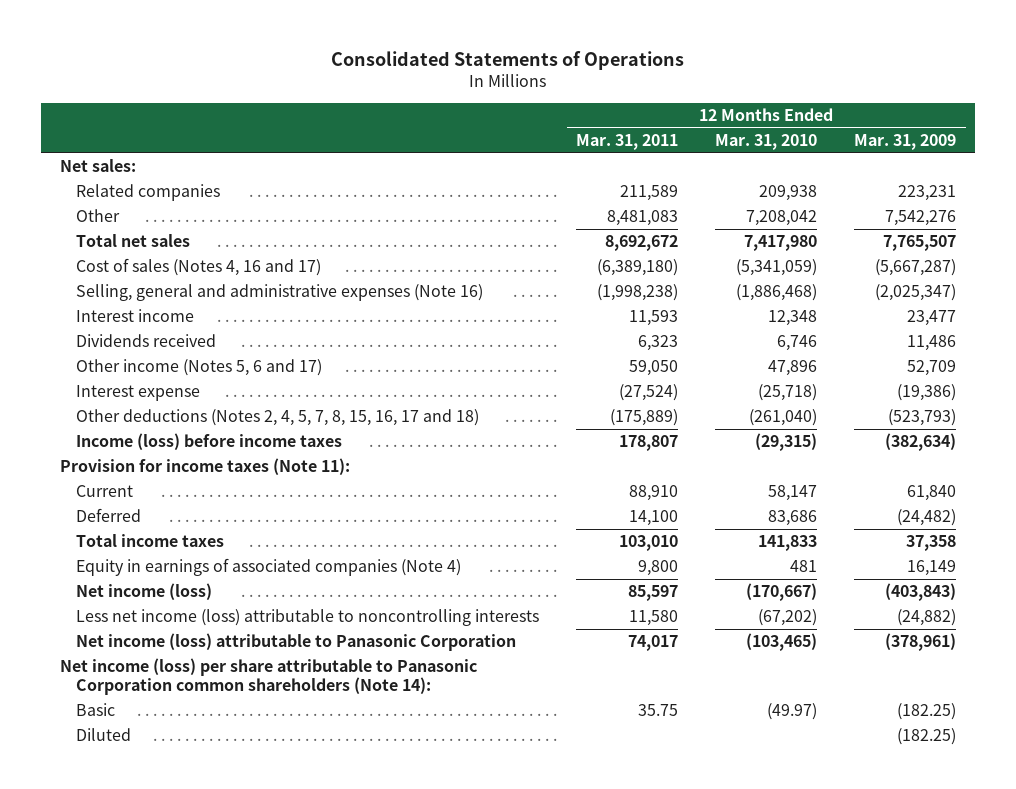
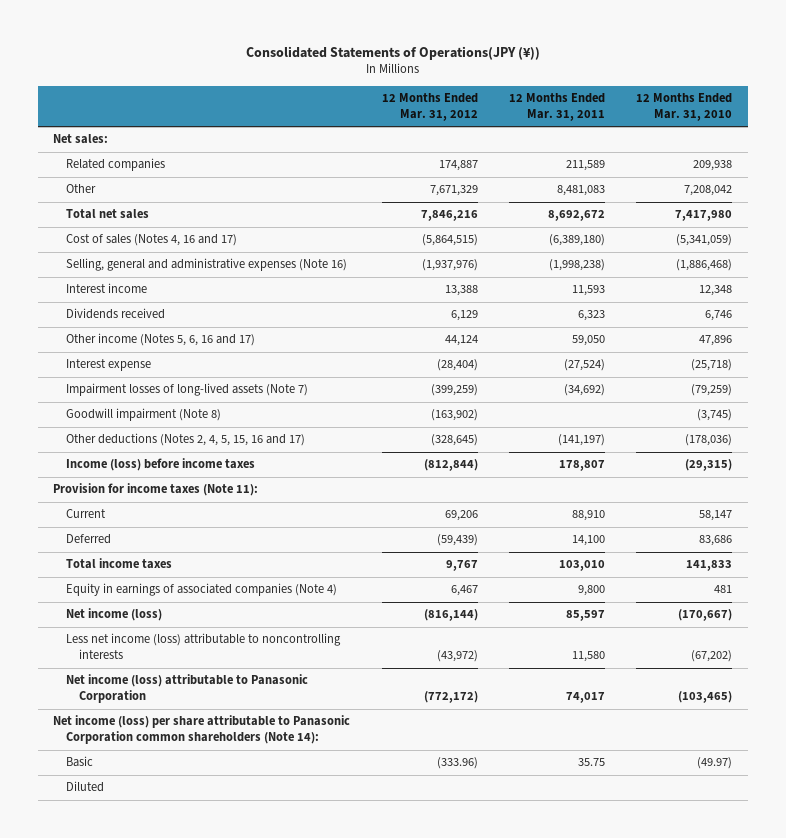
[331,51,685,71] Consolidated Statements of Operations -> [245,45,540,60] Consolidated Statements of Operations(JPY (¥))
[854,134,957,151] Mar. 31, 2009 -> none
none -> [381,93,478,121] 12 Months Ended Mar. 31, 2012
[75,359,322,377] Other income (Notes 5, 6 and 17) -> [66,333,256,347] Other income (Notes 5, 6, 16 and 17)
none -> [66,383,309,397] Impairment losses of long-lived assets (Note 7)
none -> [66,408,222,422] Goodwill impairment (Note 8)
[75,409,479,427] Other deductions (Notes 2, 4, 5, 7, 8, 15, 16, 17 and 18) -> [66,433,306,447] Other deductions (Notes 2, 4, 5, 15, 16 and 17)
[609,409,678,427] (175,889) -> [558,434,606,447] (141,197)
[749,409,818,427] (261,040) -> [685,434,733,447] (178,036)

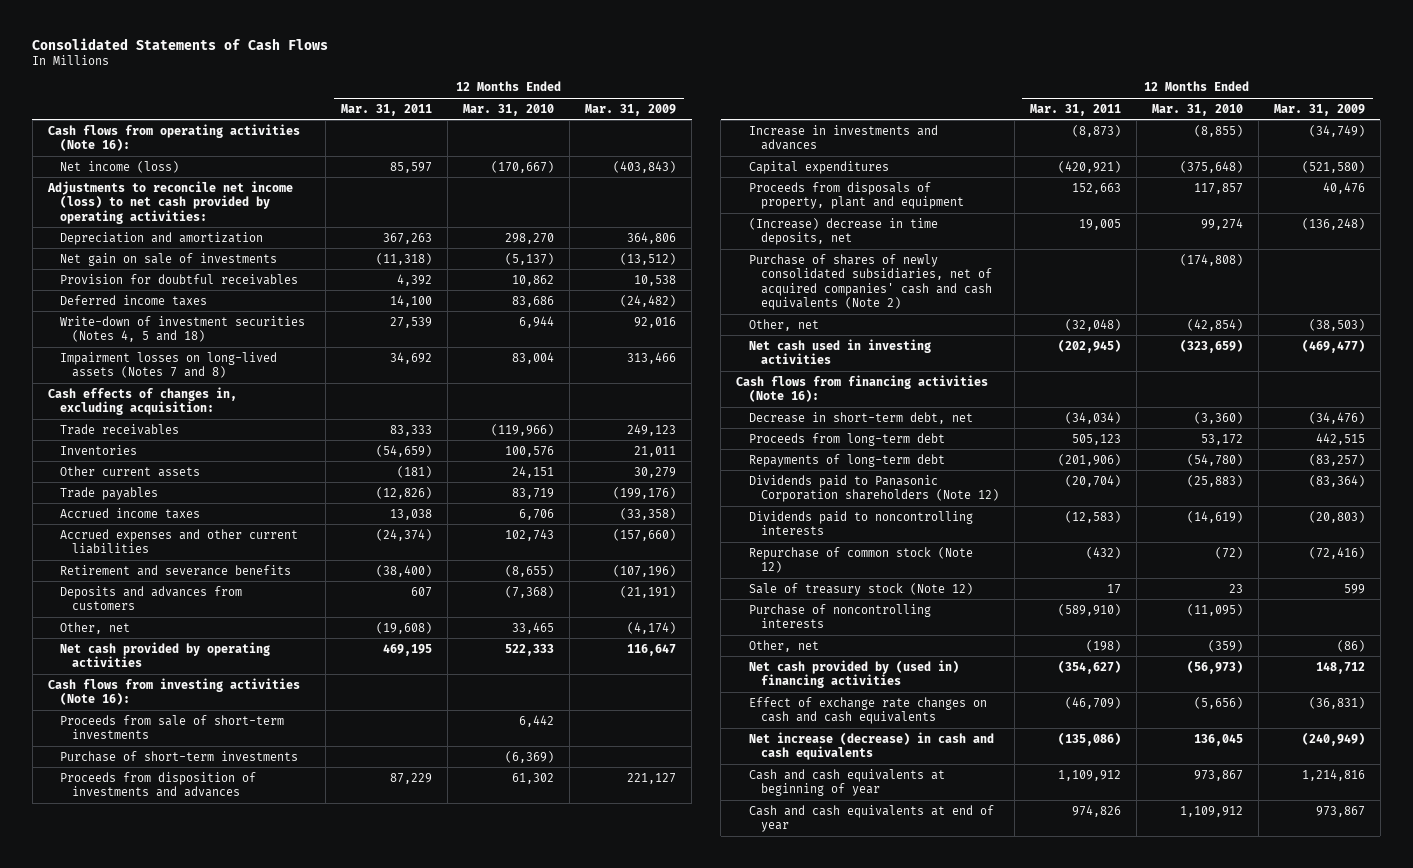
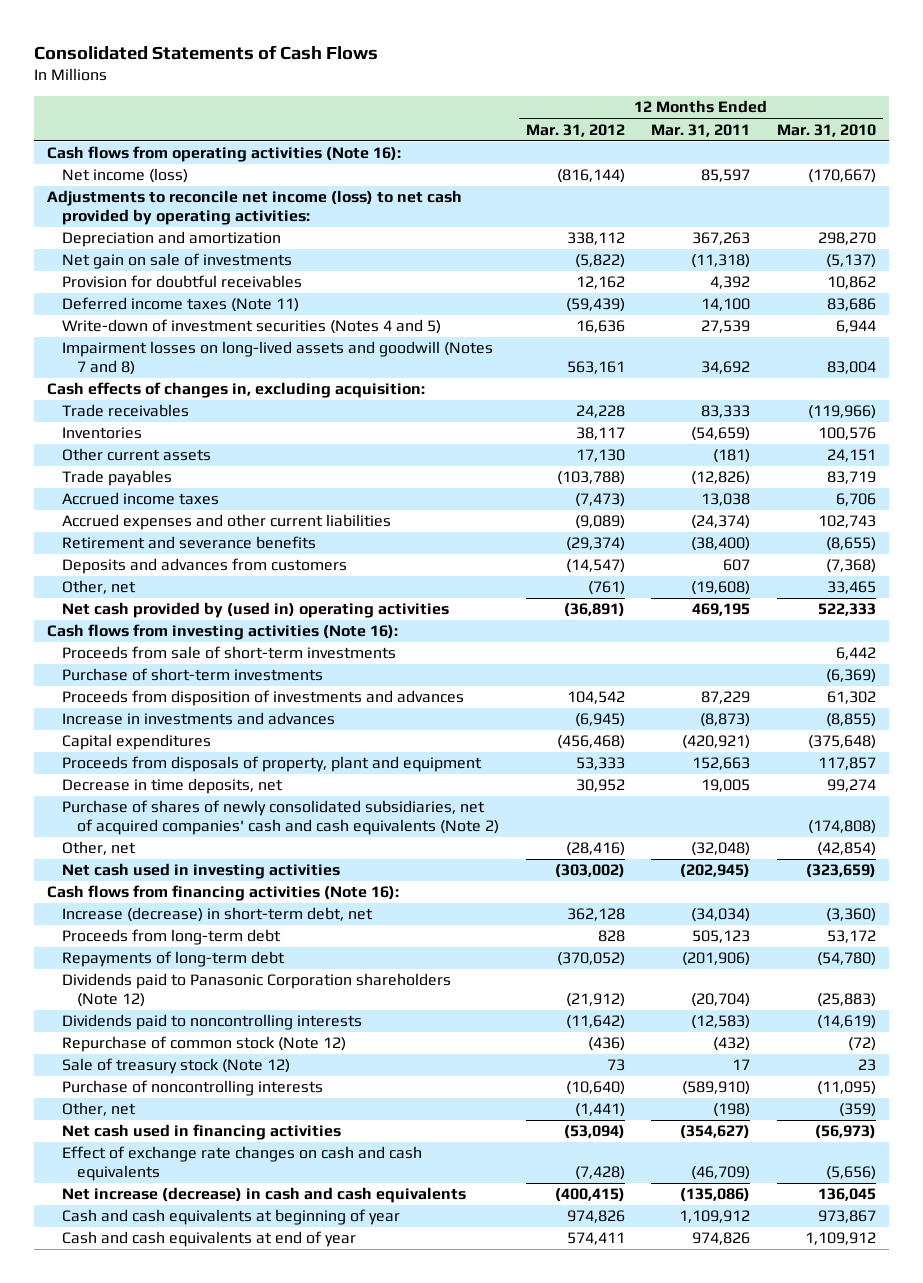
[585,103,677,116] Mar. 31, 2009 -> none
none -> [525,123,625,137] Mar. 31, 2012
[60,294,208,306] Deferred income taxes -> [61,297,299,313] Deferred income taxes (Note 11)
[60,315,306,343] Write-down of investment securities (Notes 4, 5 and 18) -> [61,319,441,335] Write-down of investment securities (Notes 4 and 5)
[60,351,278,379] Impairment losses on long-lived assets (Notes 7 and 8) -> [61,341,493,375] Impairment losses on long-lived assets and goodwill (Notes 7 and 8)
[60,641,271,668] Net cash provided by operating activities -> [61,602,449,619] Net cash provided by (used in) operating activities
[748,217,938,246] (Increase) decrease in time deposits, net -> [61,778,283,795] Decrease in time deposits, net
[748,411,973,424] Decrease in short-term debt, net -> [61,907,373,923] Increase (decrease) in short-term debt, net
[748,659,959,689] Net cash provided by (used in) financing activities -> [61,1124,341,1141] Net cash used in financing activities

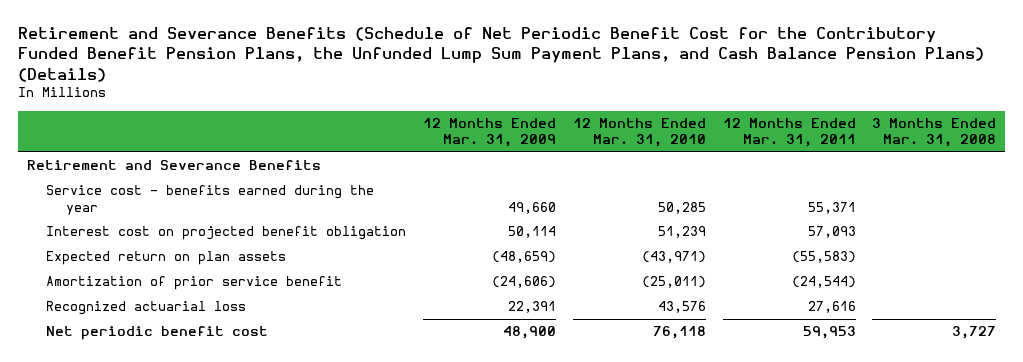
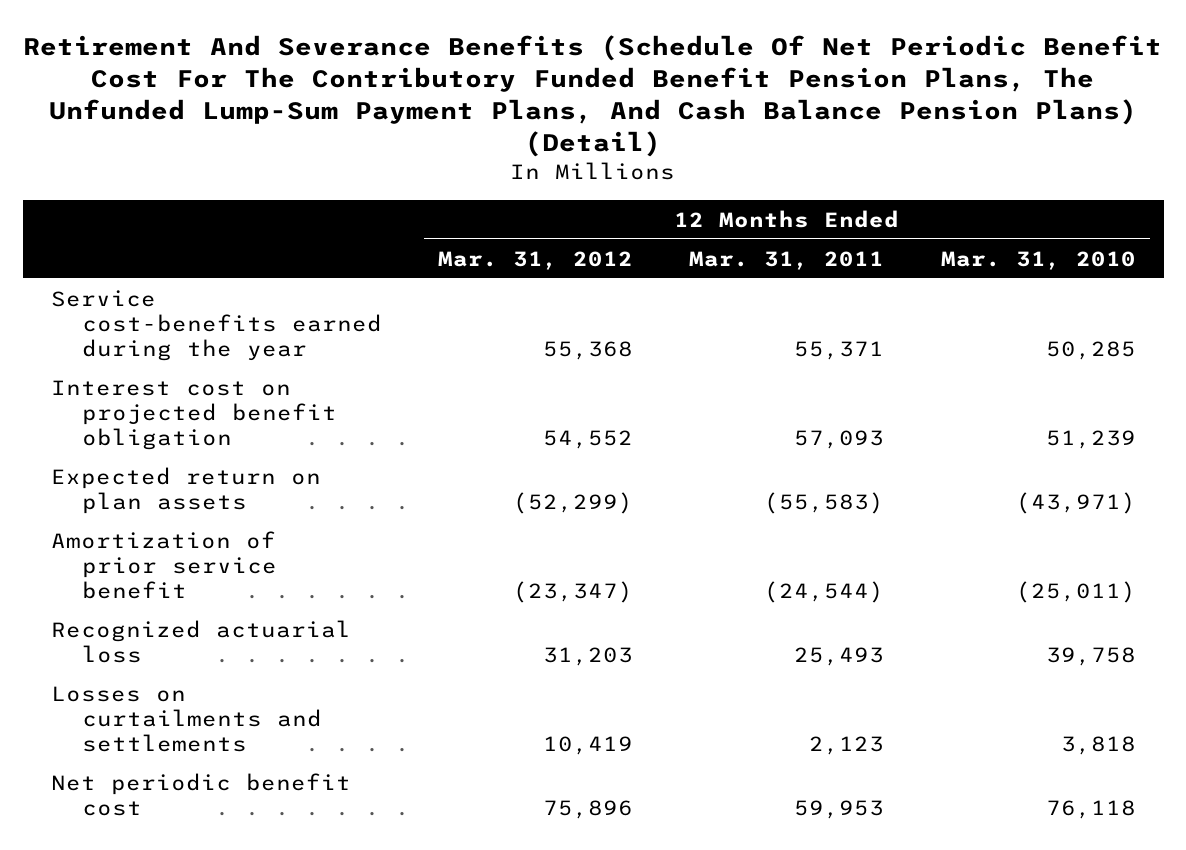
[18,26,985,82] Retirement and Severance Benefits (Schedule of Net Periodic Benefit Cost for the Contributory Funded Benefit Pension Plans, the Unfunded Lump Sum Payment Plans, and Cash Balance Pension Plans) (Details) -> [23,34,1163,158] Retirement And Severance Benefits (Schedule Of Net Periodic Benefit Cost For The Contributory Funded Benefit Pension Plans, The Unfunded Lump-Sum Payment Plans, And Cash Balance Pension Plans) (Detail)
[423,118,557,148] 12 Months Ended Mar. 31, 2009 -> none
[872,118,997,148] 3 Months Ended Mar. 31, 2008 -> none
none -> [437,250,633,270] Mar. 31, 2012
[26,160,321,171] Retirement and Severance Benefits -> none
[46,185,375,215] Service cost - benefits earned during the year -> [50,289,382,362] Service cost-benefits earned during the year
[657,301,706,314] 43,576 -> [1045,646,1136,666] 39,758
[807,301,856,314] 27,616 -> [794,646,885,666] 25,493
none -> [50,685,322,753] Losses on curtailments and settlements

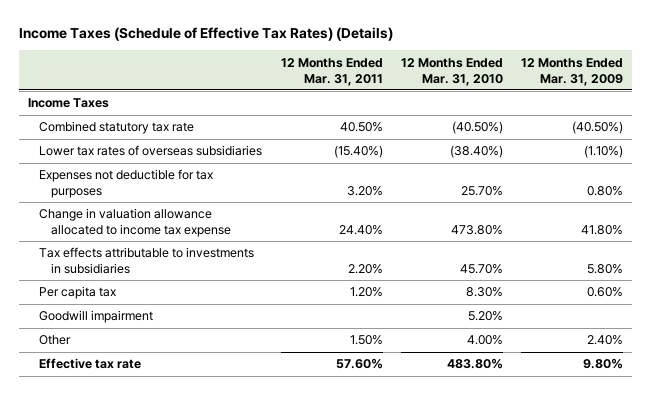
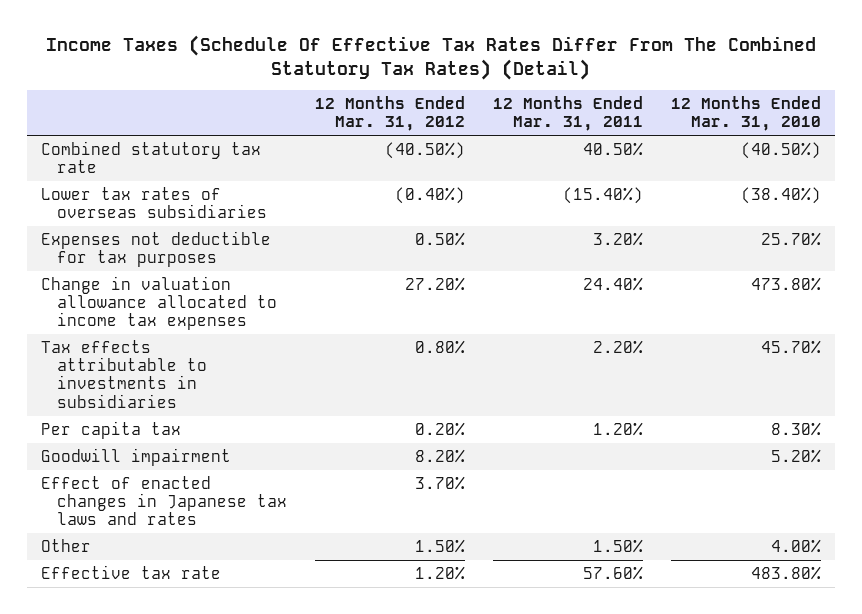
[18,27,393,42] Income Taxes (Schedule of Effective Tax Rates) (Details) -> [46,34,817,80] Income Taxes (Schedule Of Effective Tax Rates Differ From The Combined Statutory Tax Rates) (Detail)
[521,57,624,86] 12 Months Ended Mar. 31, 2009 -> none
none -> [315,95,466,132] 12 Months Ended Mar. 31, 2012
[28,98,110,109] Income Taxes -> none
[39,208,231,238] Change in valuation allowance allocated to income tax expense -> [41,275,277,331] Change in valuation allowance allocated to income tax expenses
none -> [41,475,287,526] Effect of enacted changes in Japanese tax laws and rates

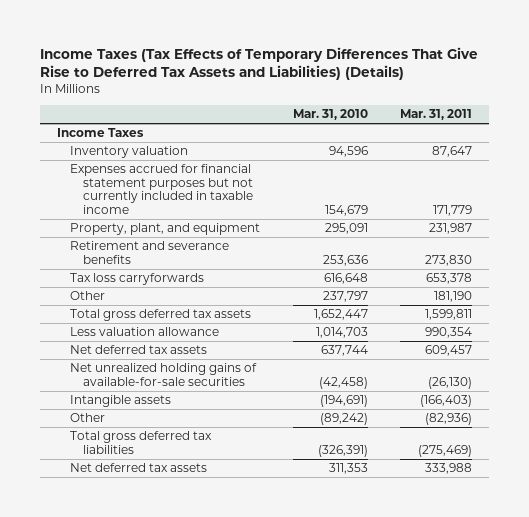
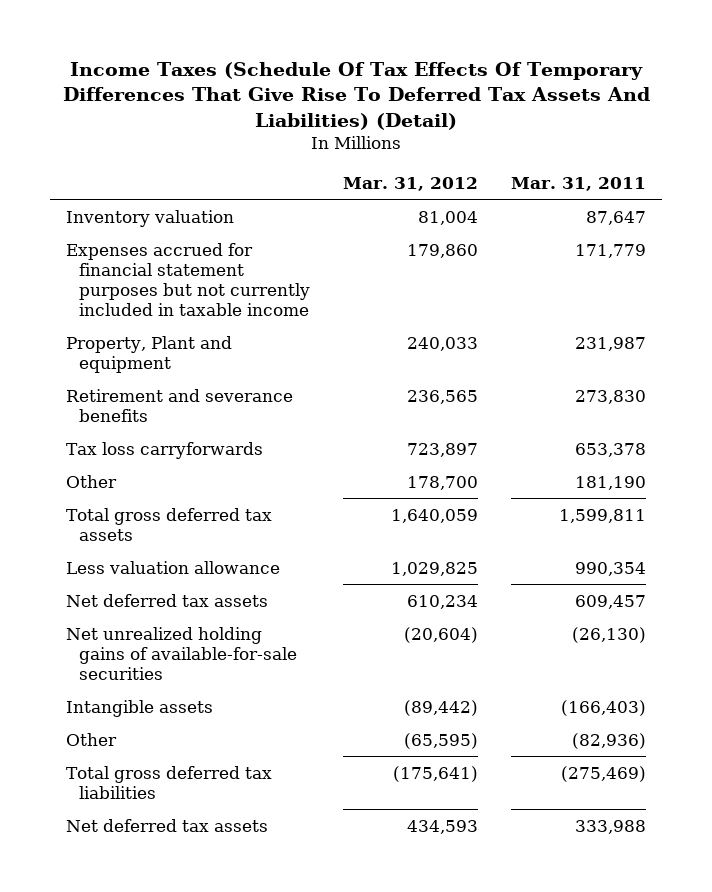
[40,46,479,81] Income Taxes (Tax Effects of Temporary Differences That Give Rise to Deferred Tax Assets and Liabilities) (Details) -> [63,61,651,130] Income Taxes (Schedule Of Tax Effects Of Temporary Differences That Give Rise To Deferred Tax Assets And Liabilities) (Detail)
[292,109,368,121] Mar. 31, 2010 -> none
none -> [342,176,478,191] Mar. 31, 2012
[56,128,144,138] Income Taxes -> none
[69,223,260,236] Property, plant, and equipment -> [66,335,233,373] Property, Plant and equipment

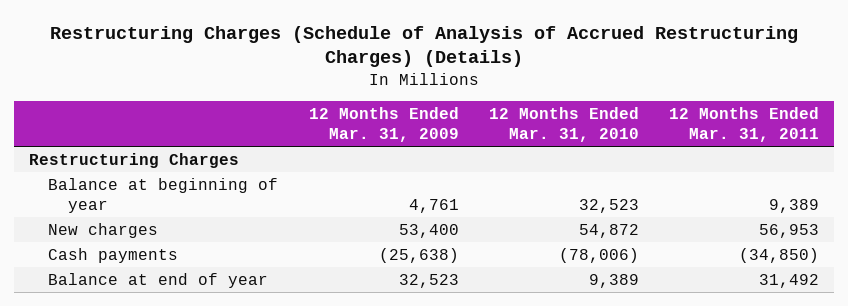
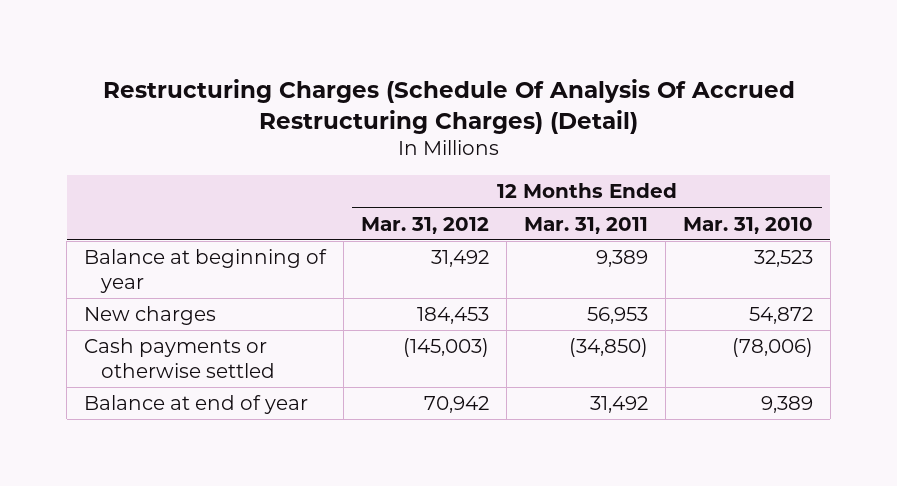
[50,25,799,68] Restructuring Charges (Schedule of Analysis of Accrued Restructuring Charges) (Details) -> [102,78,795,134] Restructuring Charges (Schedule Of Analysis Of Accrued Restructuring Charges) (Detail)
[308,107,459,143] 12 Months Ended Mar. 31, 2009 -> none
none -> [361,216,490,234] Mar. 31, 2012
[28,153,239,169] Restructuring Charges -> none
[48,248,179,264] Cash payments -> [84,338,276,378] Cash payments or otherwise settled

